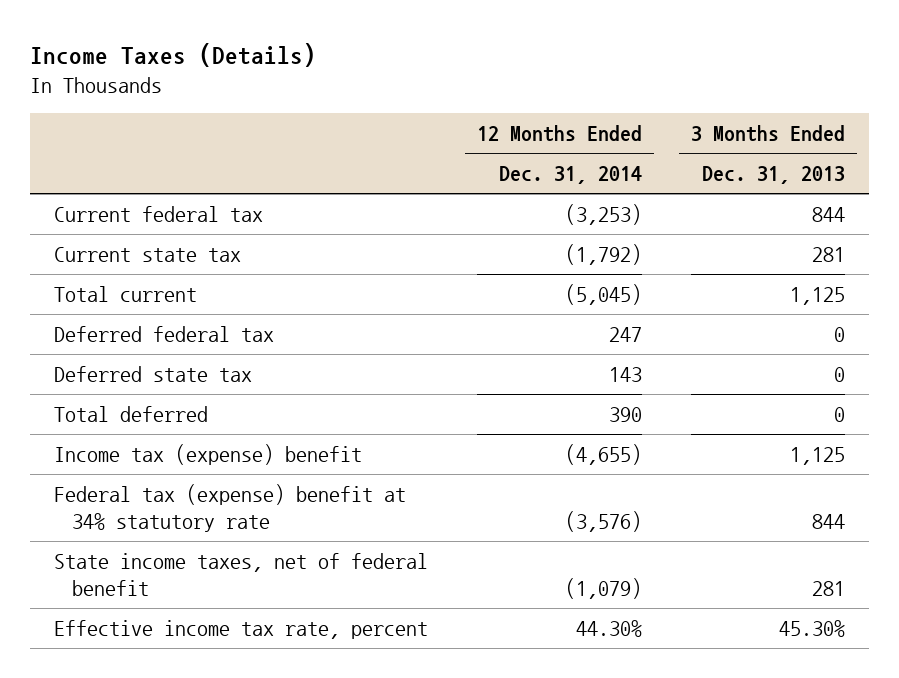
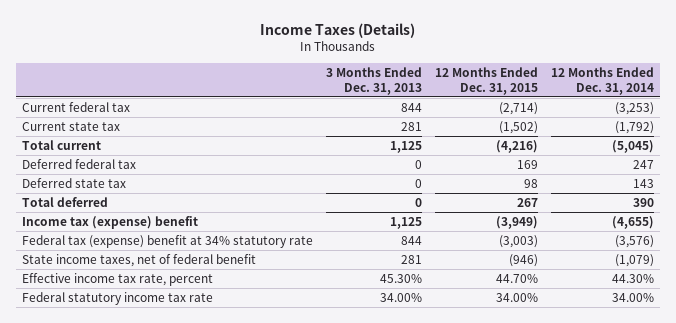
none -> [435,66,539,95] 12 Months Ended Dec. 31, 2015
none -> [22,291,214,305] Federal statutory income tax rate

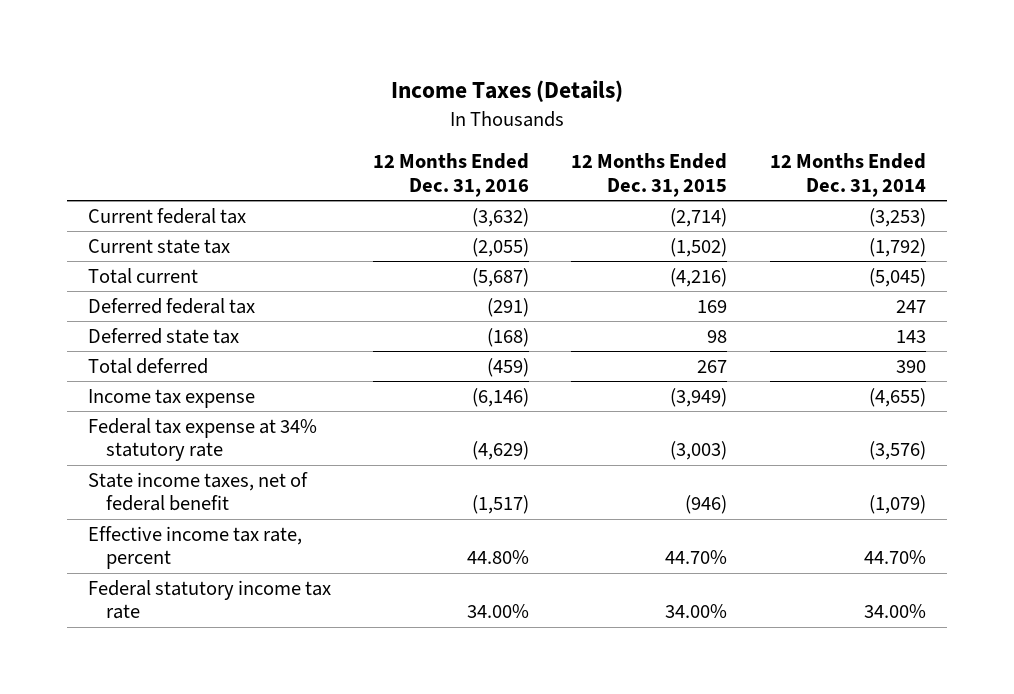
[326,66,423,95] 3 Months Ended Dec. 31, 2013 -> none
none -> [373,153,530,197] 12 Months Ended Dec. 31, 2016
[22,215,199,229] Income tax (expense) benefit -> [87,388,255,408] Income tax expense
[22,234,314,248] Federal tax (expense) benefit at 34% statutory rate -> [87,417,317,462] Federal tax expense at 34% statutory rate
[612,273,655,283] 44.30% -> [863,550,926,565] 44.70%

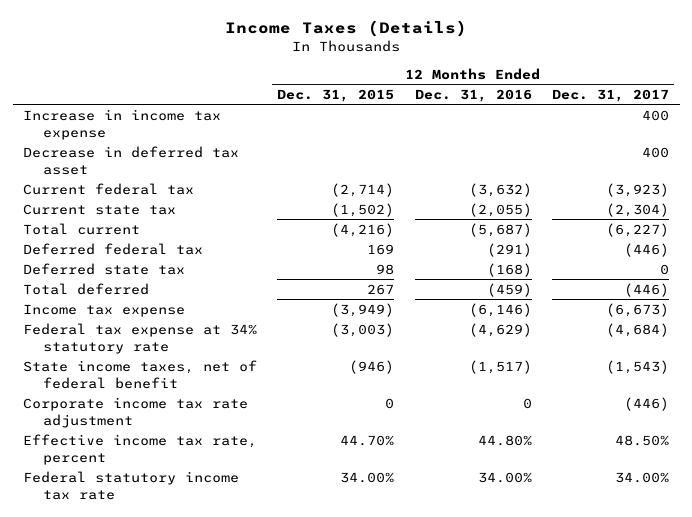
[769,153,926,197] 12 Months Ended Dec. 31, 2014 -> none
none -> [552,88,670,102] Dec. 31, 2017
none -> [23,108,222,140] Increase in income tax expense
none -> [23,145,240,175] Decrease in deferred tax asset
none -> [23,396,249,428] Corporate income tax rate adjustment

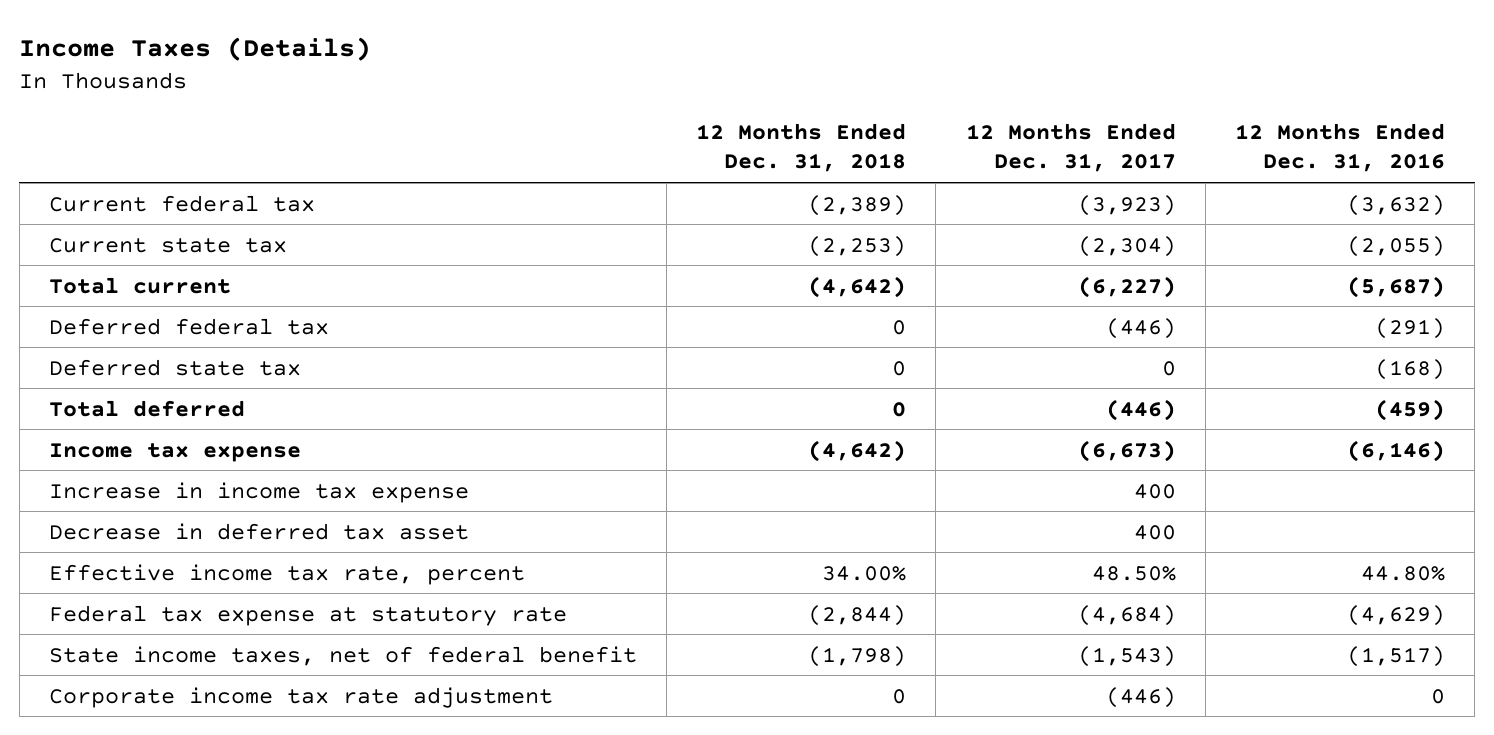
[277,88,395,102] Dec. 31, 2015 -> none
none -> [696,122,907,173] 12 Months Ended Dec. 31, 2018
[23,108,222,140] Increase in income tax expense -> [48,481,469,503] Increase in income tax expense
[23,145,240,175] Decrease in deferred tax asset -> [48,522,469,540] Decrease in deferred tax asset
[23,433,258,465] Effective income tax rate, percent -> [48,563,525,585] Effective income tax rate, percent
[23,322,258,354] Federal tax expense at 34% statutory rate -> [48,604,567,626] Federal tax expense at statutory rate
[23,470,240,500] Federal statutory income tax rate -> none

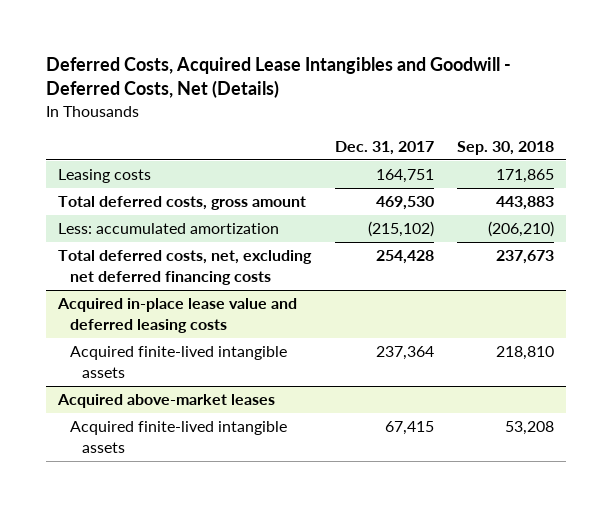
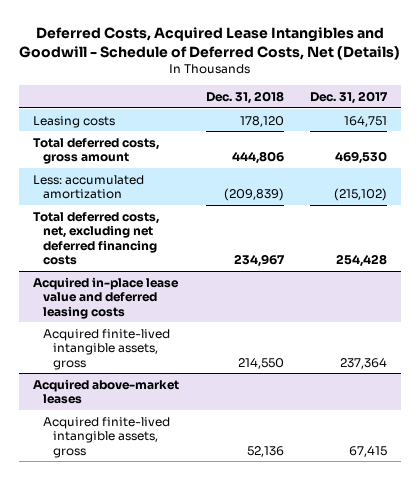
[46,56,512,99] Deferred Costs, Acquired Lease Intangibles and Goodwill - Deferred Costs, Net (Details) -> [19,27,401,60] Deferred Costs, Acquired Lease Intangibles and Goodwill - Schedule of Deferred Costs, Net (Details)
[457,140,555,155] Sep. 30, 2018 -> none
none -> [205,91,284,105] Dec. 31, 2018
[70,346,288,378] Acquired finite-lived intangible assets -> [42,328,170,370] Acquired finite-lived intangible assets, gross
[70,421,288,453] Acquired finite-lived intangible assets -> [42,416,170,458] Acquired finite-lived intangible assets, gross

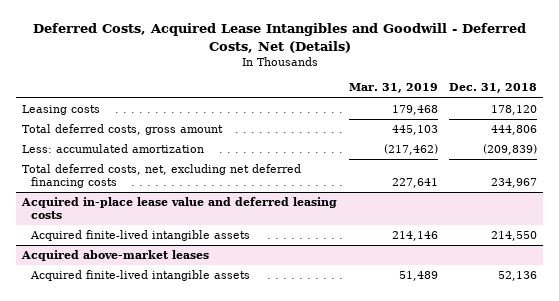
[19,27,401,60] Deferred Costs, Acquired Lease Intangibles and Goodwill - Schedule of Deferred Costs, Net (Details) -> [32,23,526,53] Deferred Costs, Acquired Lease Intangibles and Goodwill - Deferred Costs, Net (Details)
[310,91,389,105] Dec. 31, 2017 -> none
none -> [348,83,438,94] Mar. 31, 2019
[42,328,170,370] Acquired finite-lived intangible assets, gross -> [30,230,251,242] Acquired finite-lived intangible assets
[42,416,170,458] Acquired finite-lived intangible assets, gross -> [30,270,251,282] Acquired finite-lived intangible assets

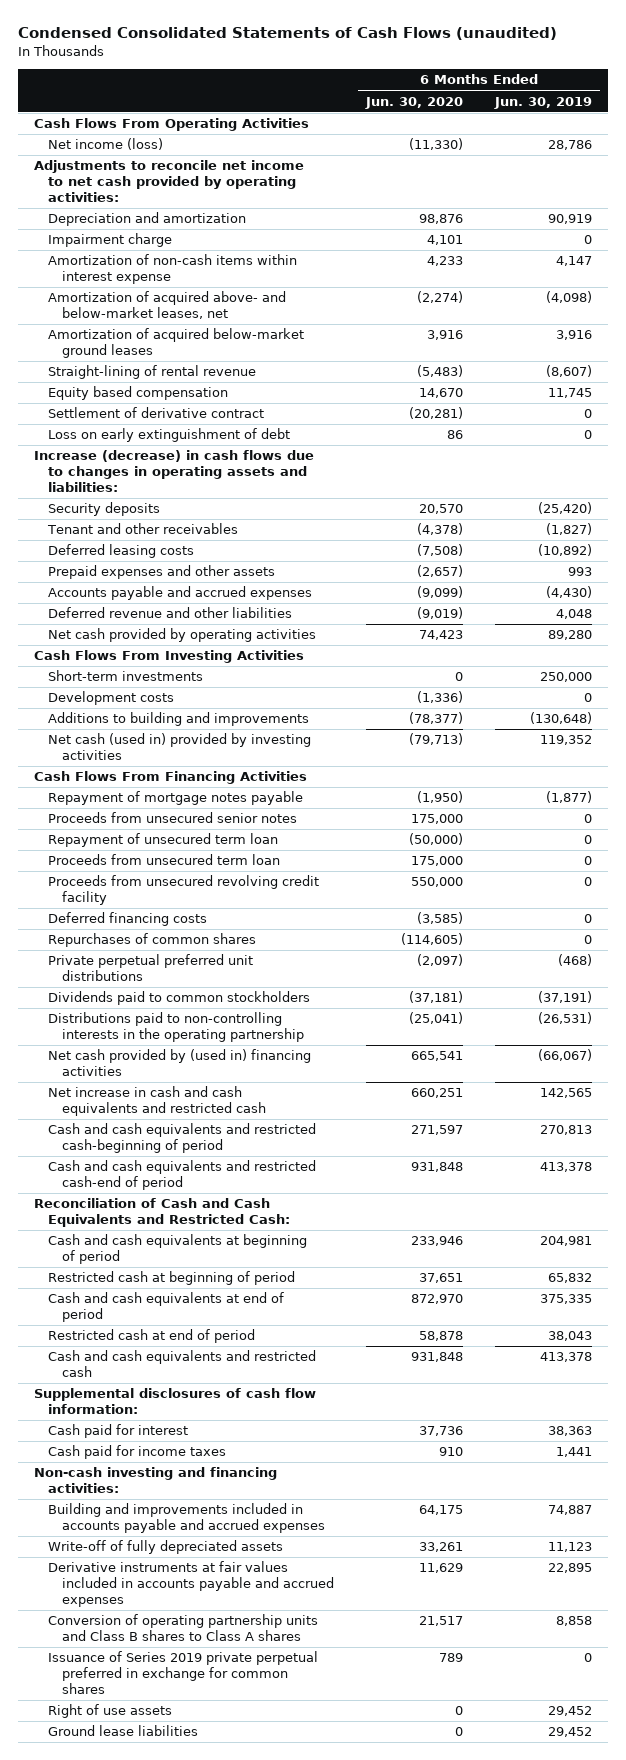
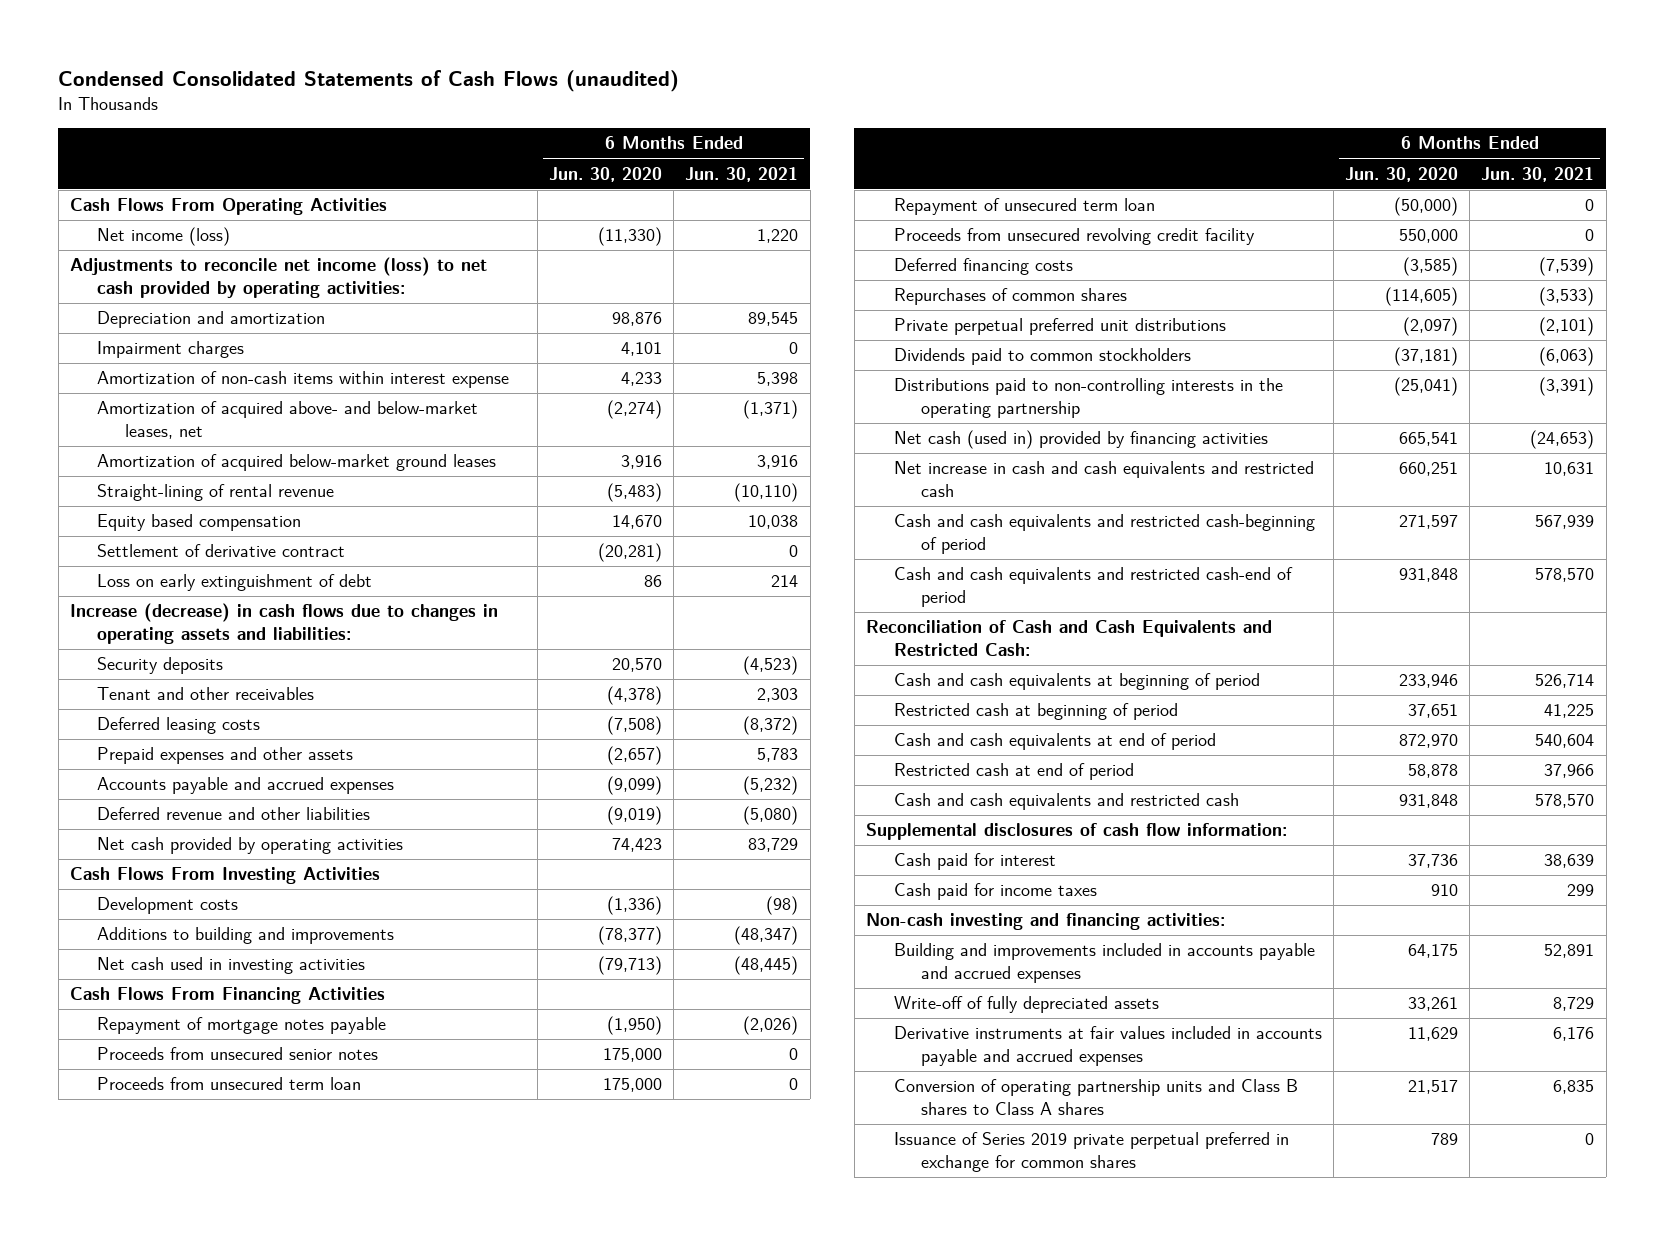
[493,96,592,109] Jun. 30, 2019 -> none
none -> [685,166,799,182] Jun. 30, 2021
[33,160,304,203] Adjustments to reconcile net income to net cash provided by operating activities: -> [70,257,488,299] Adjustments to reconcile net income (loss) to net cash provided by operating activities:
[47,233,172,248] Impairment charge -> [97,341,245,359] Impairment charges
[47,670,203,682] Short-term investments -> none
[47,733,311,761] Net cash (used in) provided by investing activities -> [97,957,366,975] Net cash used in investing activities
[47,833,278,848] Repayment of unsecured term loan -> [893,198,1155,216] Repayment of unsecured term loan
[47,1049,311,1077] Net cash provided by (used in) financing activities -> [893,430,1268,450] Net cash (used in) provided by financing activities
[47,1704,172,1719] Right of use assets -> none
[47,1725,198,1737] Ground lease liabilities -> none

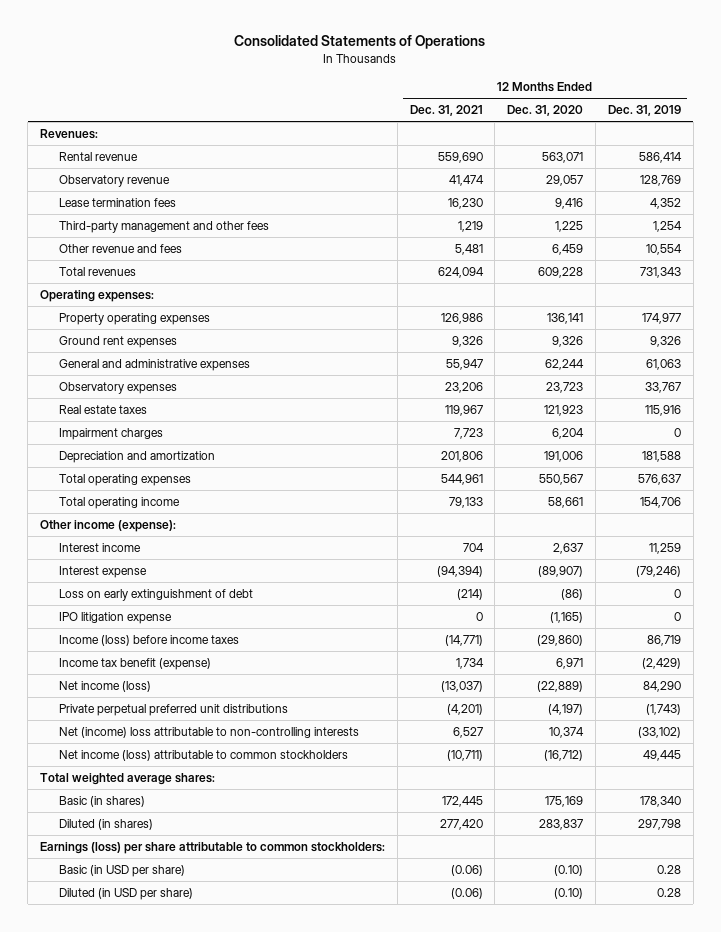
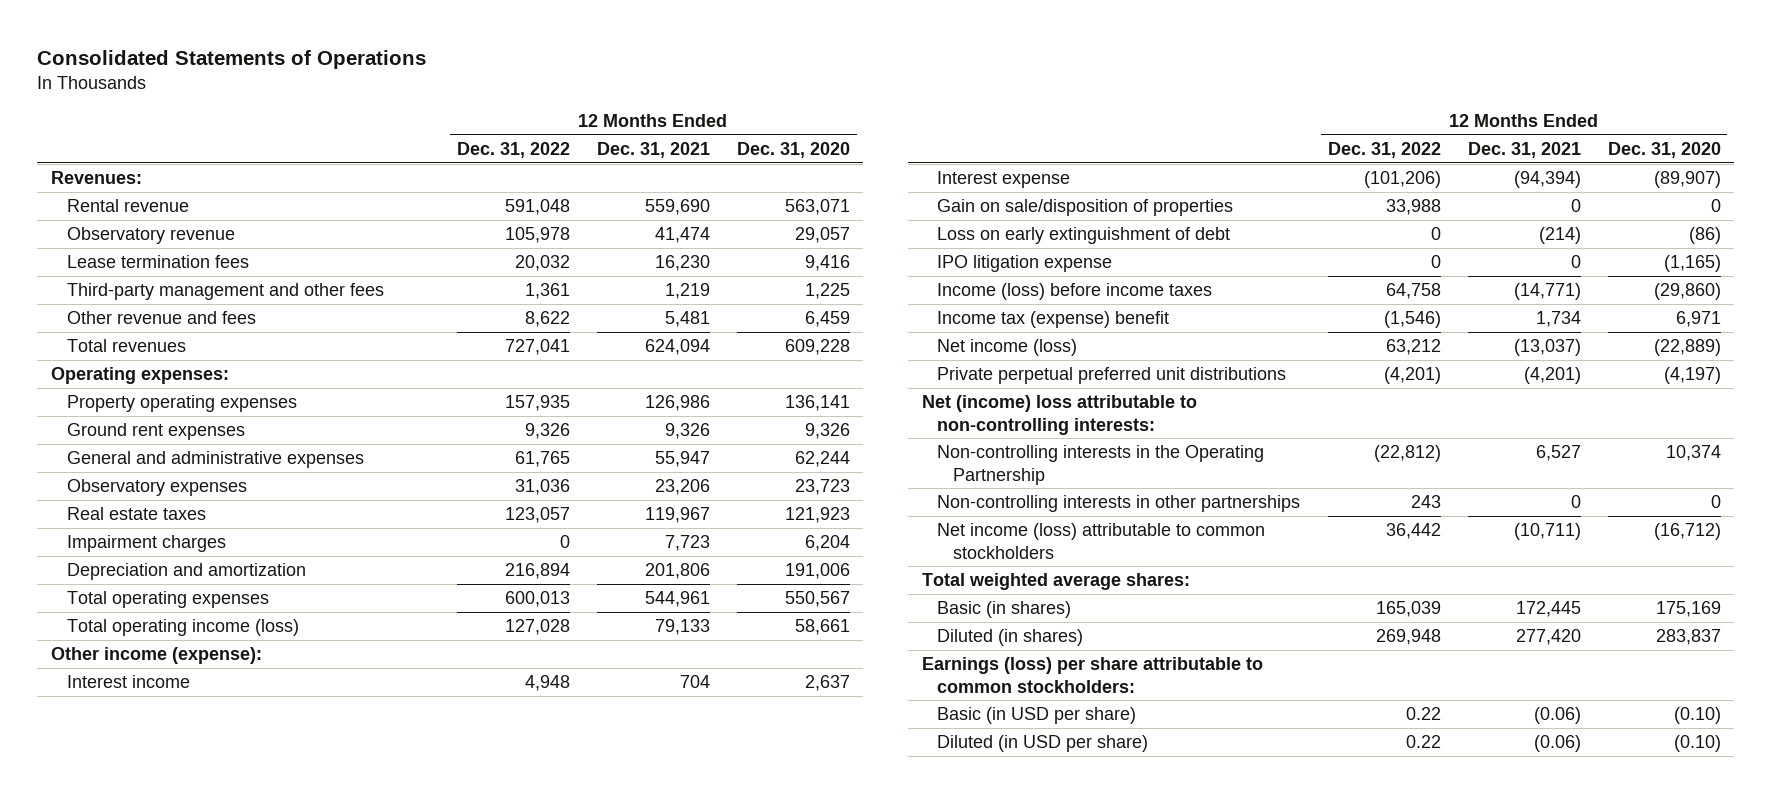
[607,105,681,117] Dec. 31, 2019 -> none
none -> [456,142,570,159] Dec. 31, 2022
[59,497,181,510] Total operating income -> [66,619,299,637] Total operating income (loss)
none -> [937,199,1234,217] Gain on sale/disposition of properties
[59,658,212,671] Income tax benefit (expense) -> [937,311,1170,329] Income tax (expense) benefit
none -> [921,395,1197,435] Net (income) loss attributable to non-controlling interests:
[59,727,360,739] Net (income) loss attributable to non-controlling interests -> [937,445,1265,485] Non-controlling interests in the Operating Partnership
none -> [937,495,1301,513] Non-controlling interests in other partnerships

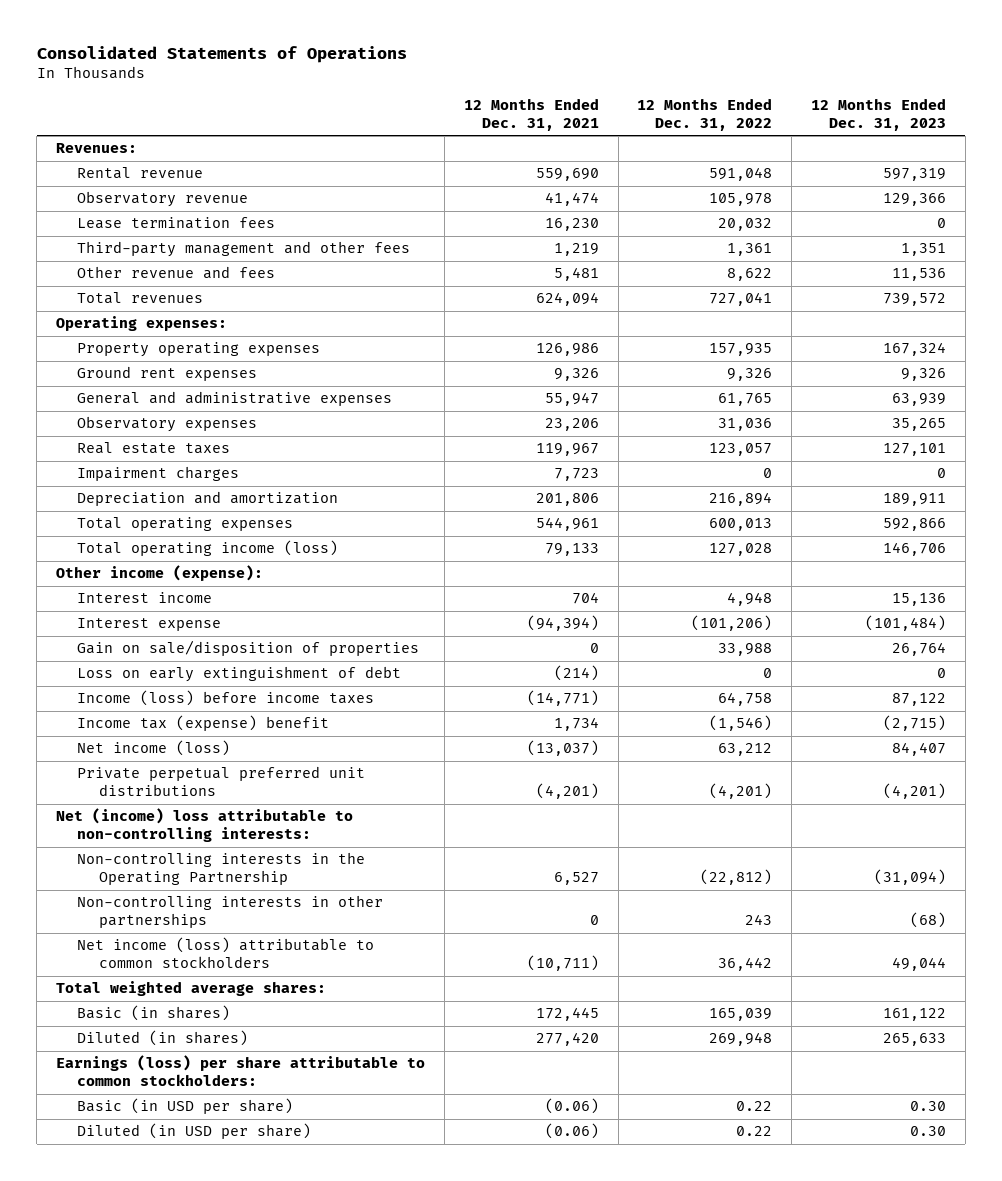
[736,142,850,159] Dec. 31, 2020 -> none
none -> [811,98,947,131] 12 Months Ended Dec. 31, 2023
[937,255,1113,273] IPO litigation expense -> none

